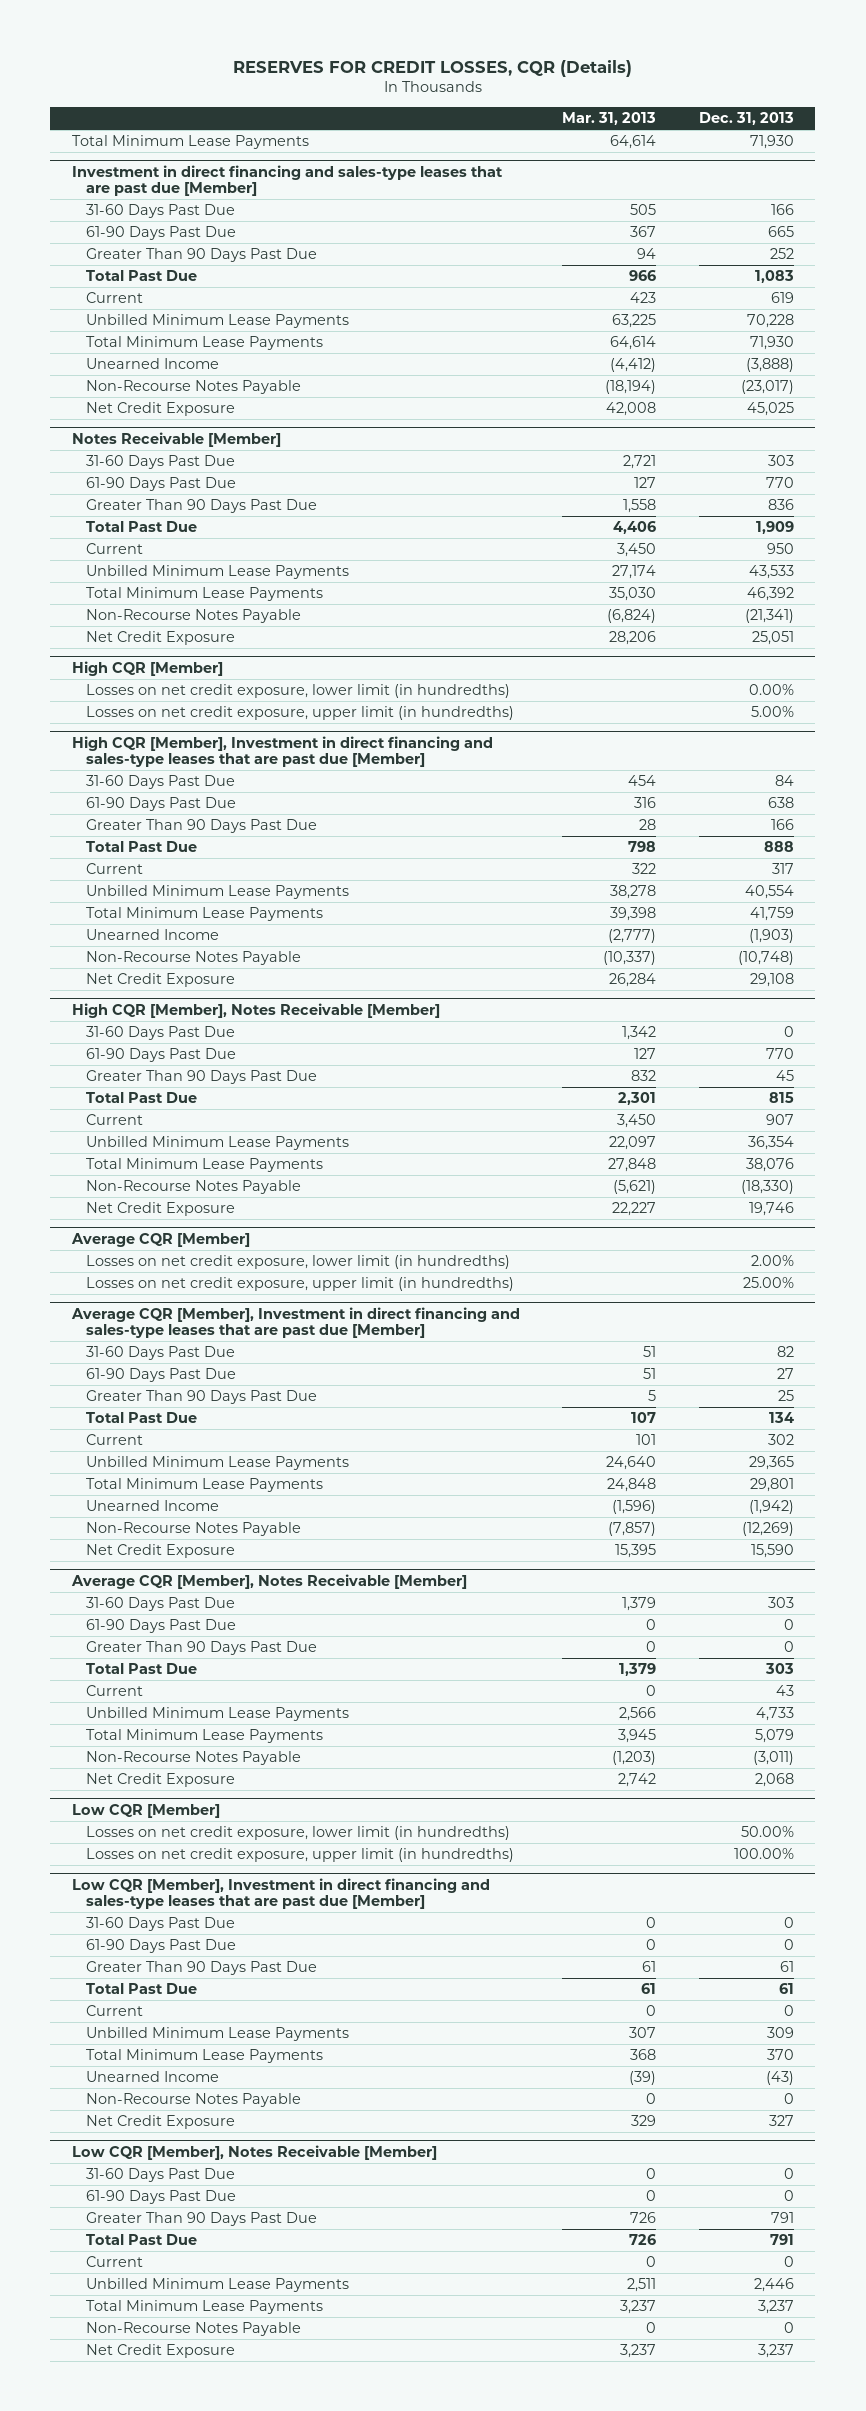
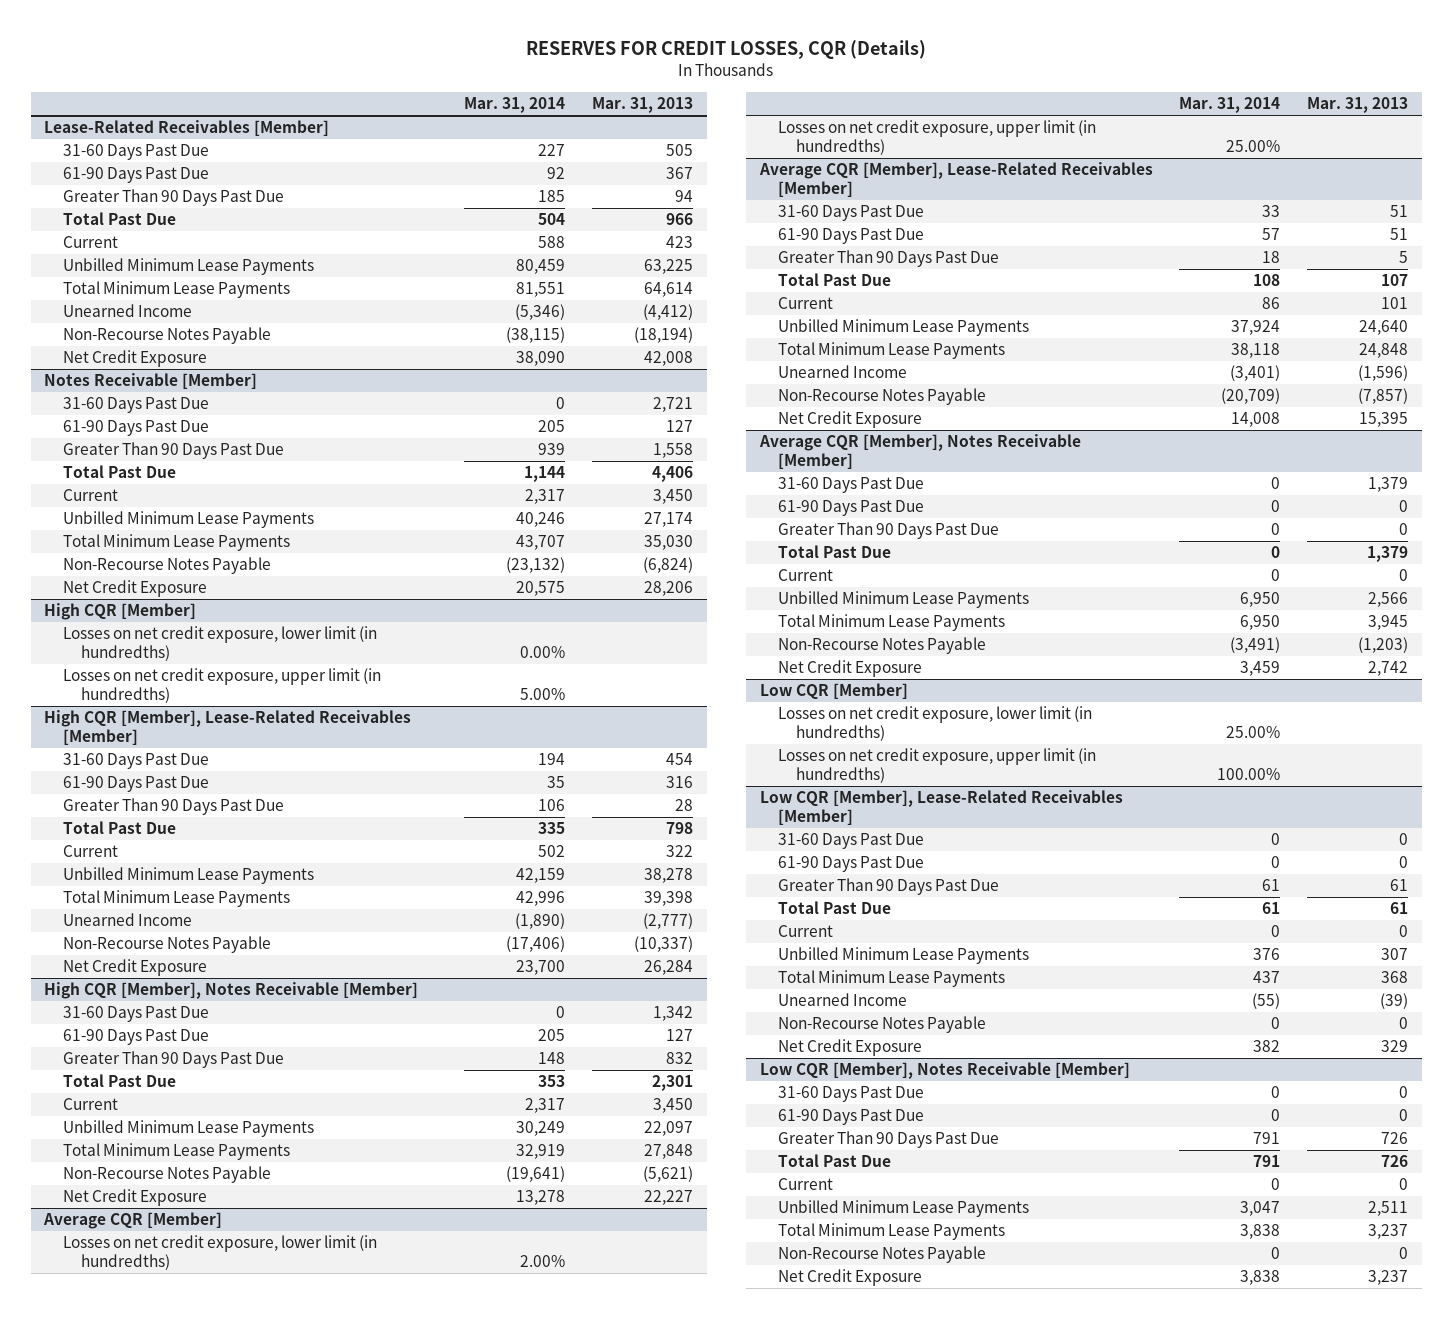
[698,112,794,126] Dec. 31, 2013 -> none
none -> [464,97,566,114] Mar. 31, 2014
[71,135,309,150] Total Minimum Lease Payments -> none
[71,164,503,197] Investment in direct financing and sales-type leases that are past due [Member] -> none
none -> [44,120,330,137] Lease-Related Receivables [Member]
[71,735,493,768] High CQR [Member], Investment in direct financing and sales-type leases that are past due [Member] -> none
none -> [44,710,412,745] High CQR [Member], Lease-Related Receivables [Member]
[70,1306,520,1339] Average CQR [Member], Investment in direct financing and sales-type leases that are past due [Member] -> none
none -> [758,162,1153,197] Average CQR [Member], Lease-Related Receivables [Member]
[71,1877,490,1910] Low CQR [Member], Investment in direct financing and sales-type leases that are past due [Member] -> none
none -> [759,790,1123,825] Low CQR [Member], Lease-Related Receivables [Member]

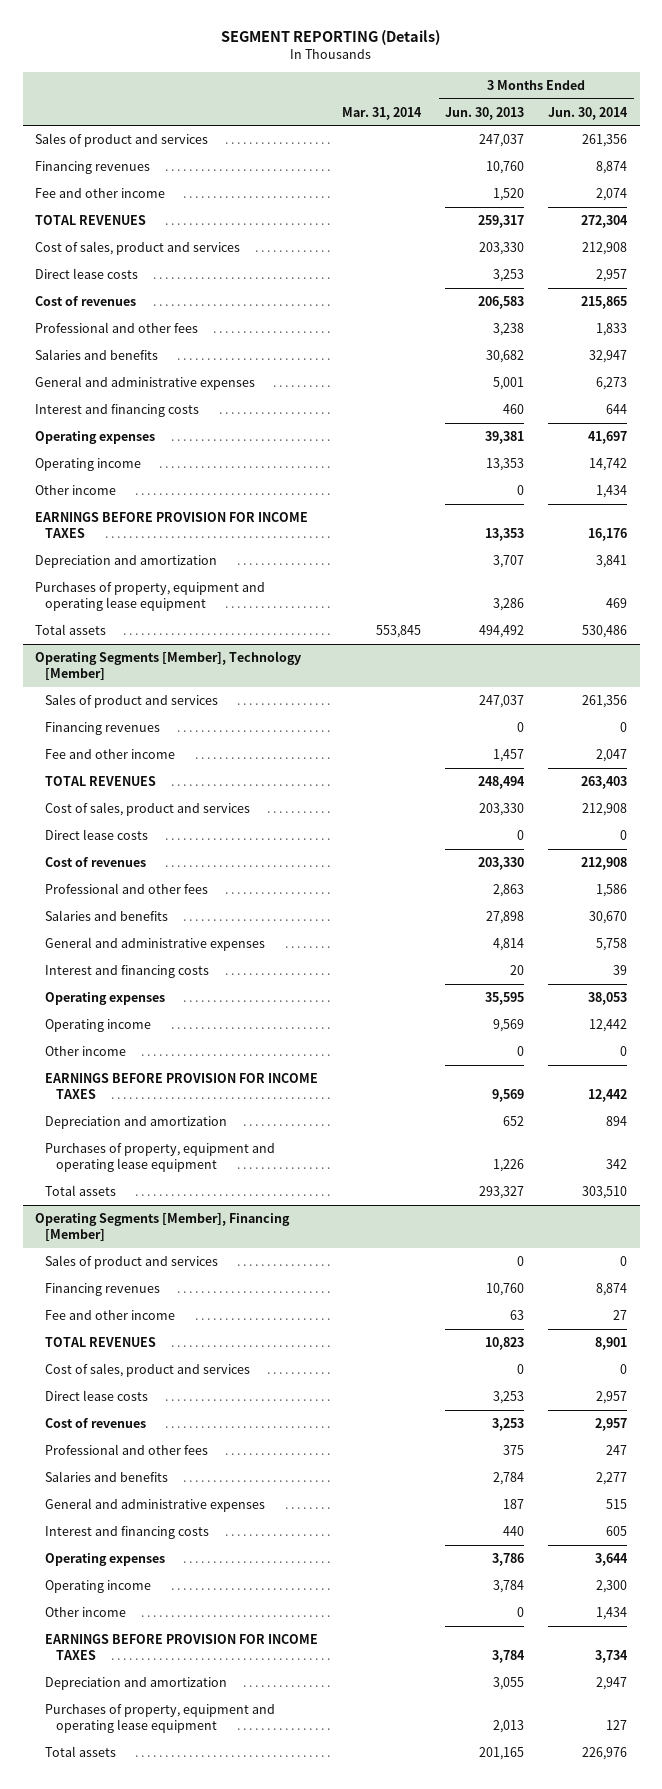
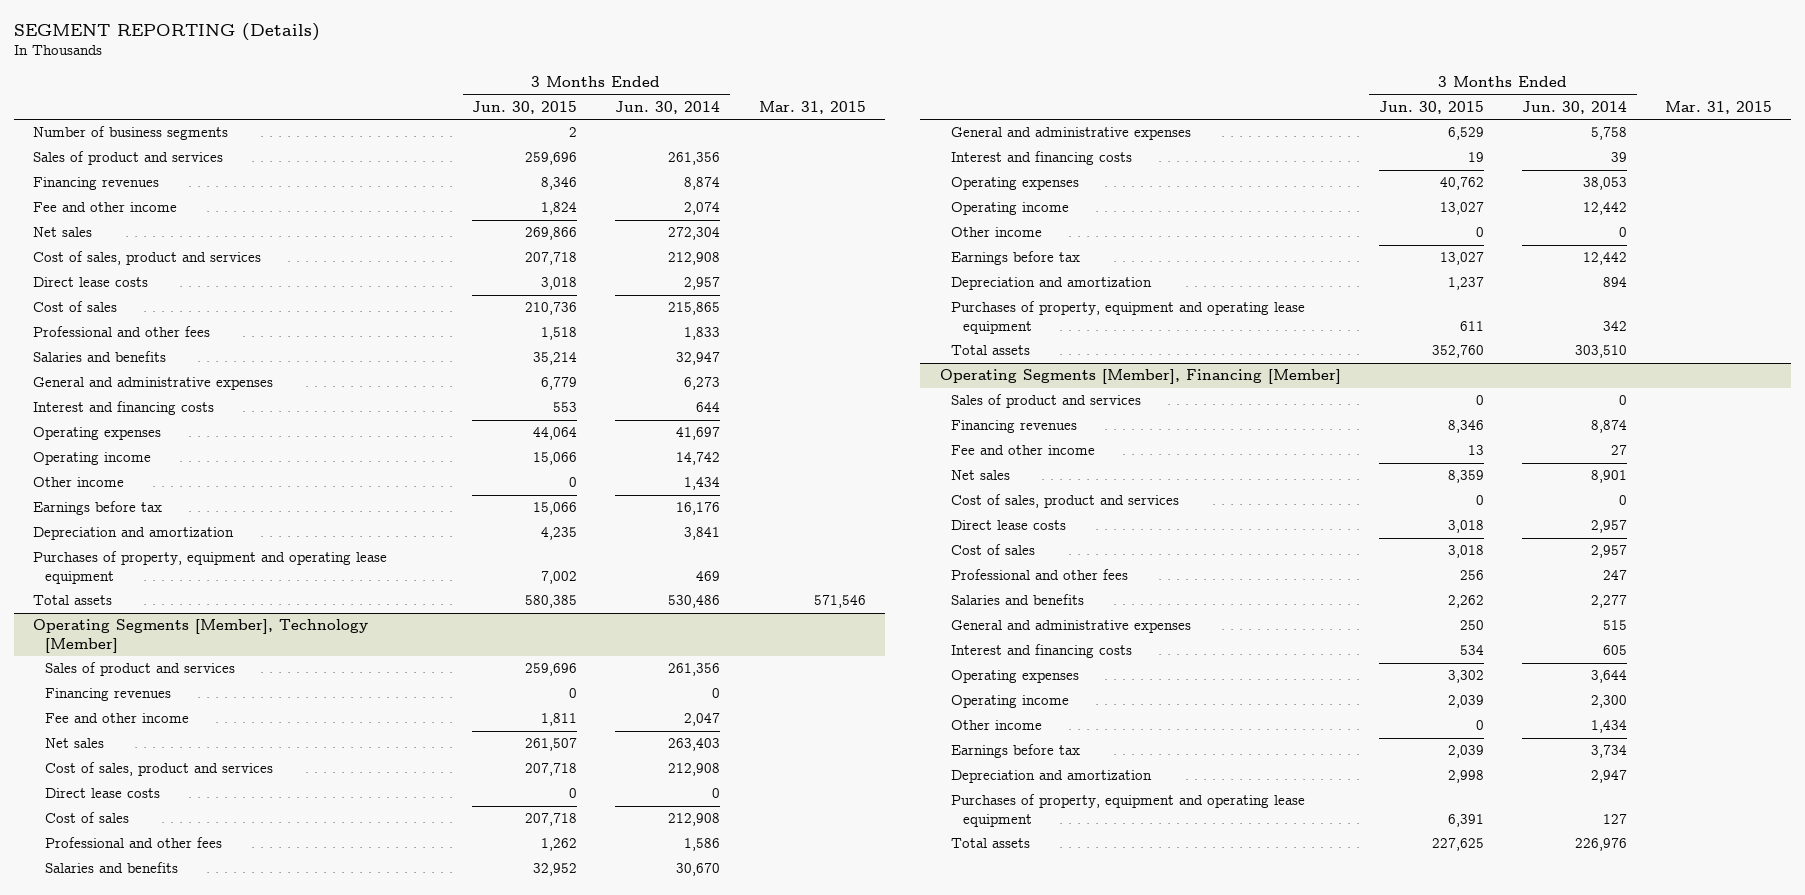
[342,106,423,120] Mar. 31, 2014 -> none
[445,106,525,120] Jun. 30, 2013 -> none
none -> [472,100,578,114] Jun. 30, 2015
none -> [758,100,866,114] Mar. 31, 2015
none -> [32,126,228,141] Number of business segments
[34,214,146,225] TOTAL REVENUES -> [32,227,92,238] Net sales
[34,295,136,306] Cost of revenues -> [32,301,117,313] Cost of sales
[34,511,308,539] EARNINGS BEFORE PROVISION FOR INCOME TAXES -> [32,501,162,516] Earnings before tax
[45,775,157,786] TOTAL REVENUES -> [44,738,104,749] Net sales
[45,856,147,867] Cost of revenues -> [44,812,129,824] Cost of sales
[45,1072,319,1100] EARNINGS BEFORE PROVISION FOR INCOME TAXES -> [951,251,1081,266] Earnings before tax
[45,1336,157,1347] TOTAL REVENUES -> [951,470,1011,481] Net sales
[45,1417,147,1428] Cost of revenues -> [951,544,1036,556] Cost of sales
[45,1633,319,1661] EARNINGS BEFORE PROVISION FOR INCOME TAXES -> [951,744,1081,759] Earnings before tax

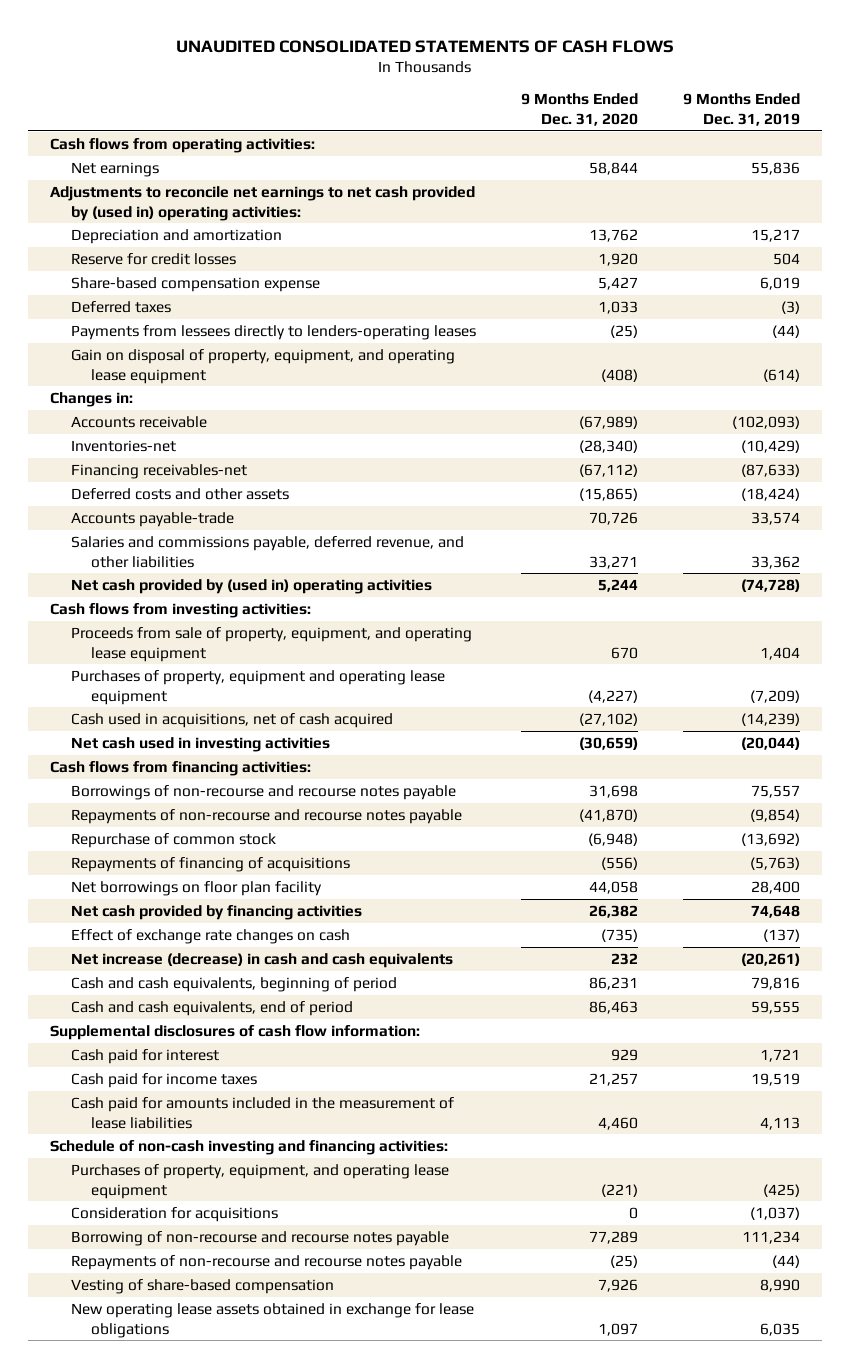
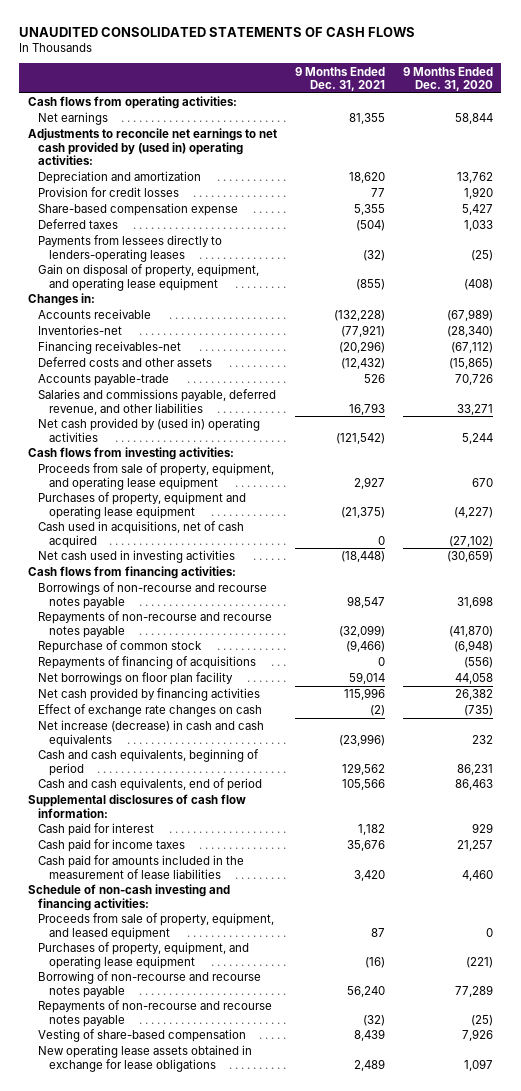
[682,93,800,127] 9 Months Ended Dec. 31, 2019 -> none
none -> [294,66,385,91] 9 Months Ended Dec. 31, 2021
[70,252,236,265] Reserve for credit losses -> [38,187,180,198] Provision for credit losses
none -> [38,913,275,940] Proceeds from sale of property, equipment, and leased equipment
[70,1206,278,1222] Consideration for acquisitions -> none

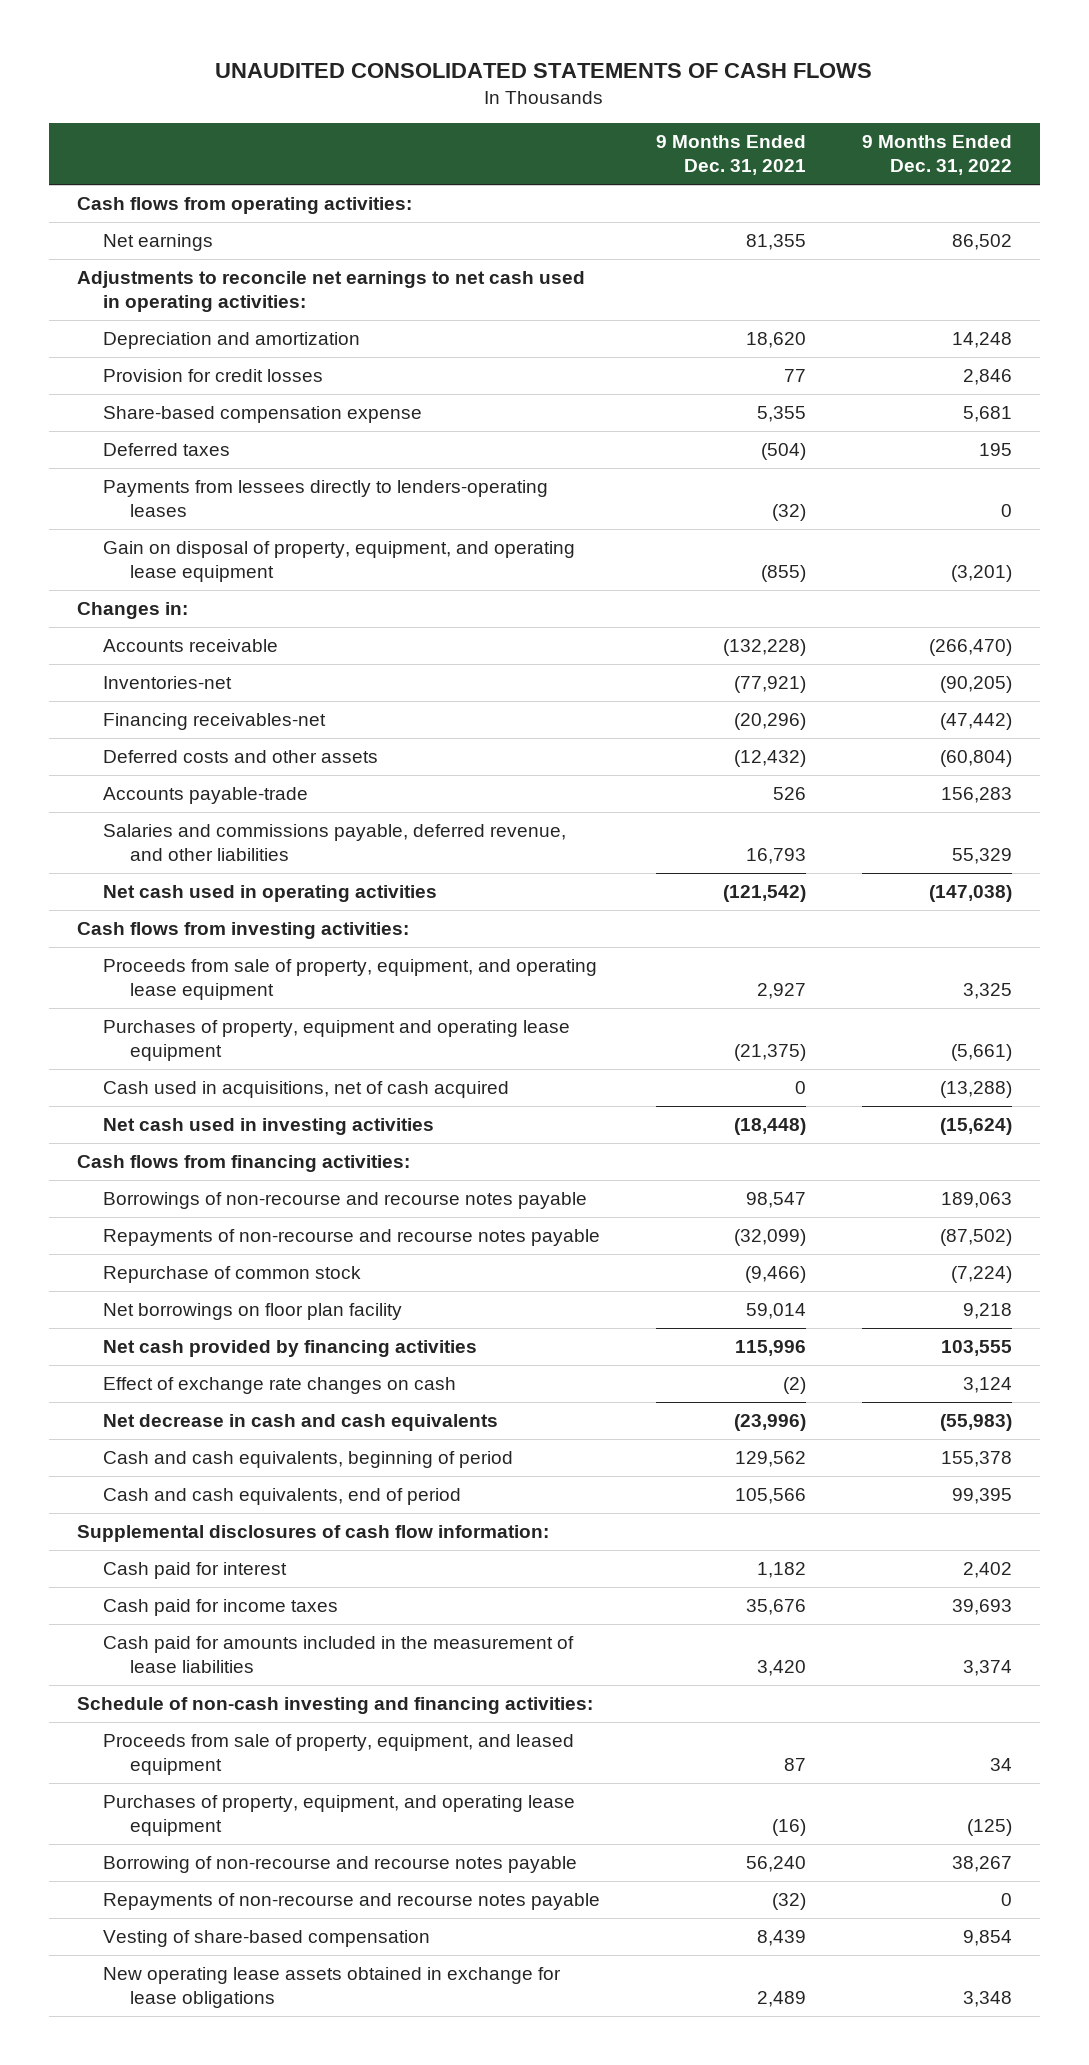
[402,66,493,91] 9 Months Ended Dec. 31, 2020 -> none
none -> [862,135,1013,175] 9 Months Ended Dec. 31, 2022
[28,128,278,165] Adjustments to reconcile net earnings to net cash provided by (used in) operating activities: -> [76,271,585,313] Adjustments to reconcile net earnings to net cash used in operating activities:
[38,418,261,442] Net cash provided by (used in) operating activities -> [103,885,438,903] Net cash used in operating activities
[38,656,257,670] Repayments of financing of acquisitions -> none
[38,720,265,747] Net increase (decrease) in cash and cash equivalents -> [103,1414,499,1432] Net decrease in cash and cash equivalents

